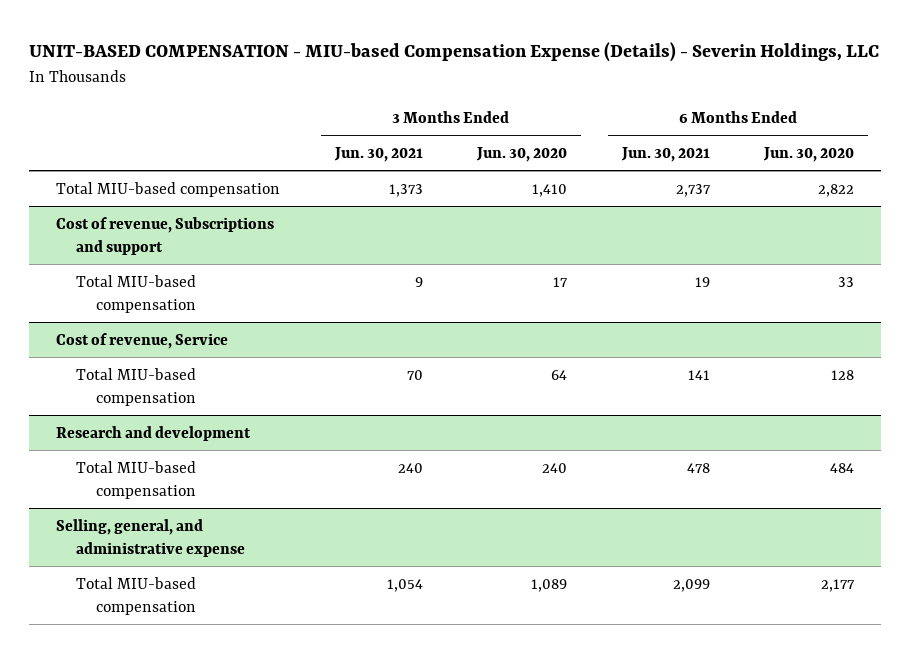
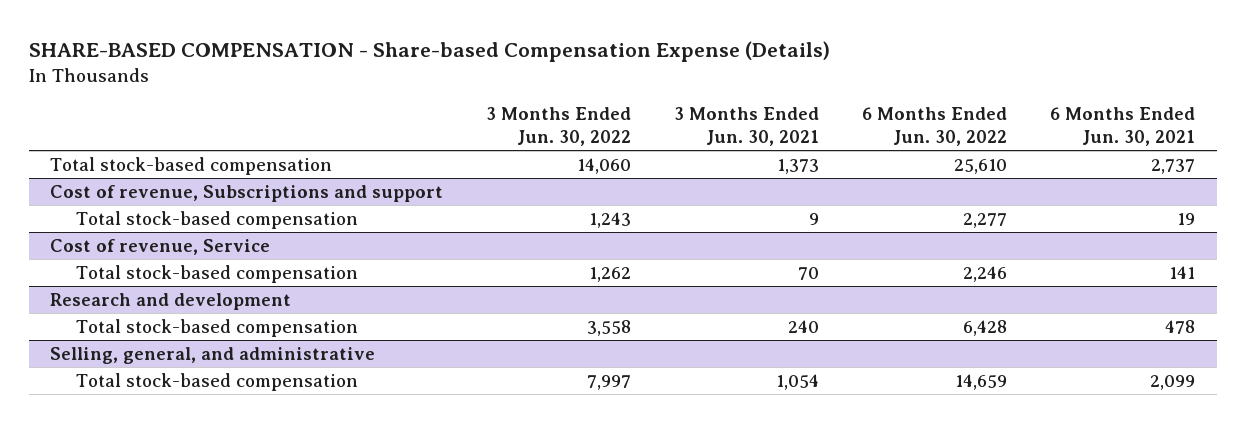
[28,42,879,63] UNIT-BASED COMPENSATION - MIU-based Compensation Expense (Details) - Severin Holdings, LLC -> [28,40,830,62] SHARE-BASED COMPENSATION - Share-based Compensation Expense (Details)
[476,146,568,162] Jun. 30, 2020 -> none
[763,146,855,162] Jun. 30, 2020 -> none
none -> [486,106,632,146] 3 Months Ended Jun. 30, 2022
none -> [862,106,1008,146] 6 Months Ended Jun. 30, 2022
[56,181,281,197] Total MIU-based compensation -> [50,157,333,176] Total stock-based compensation
[76,274,197,313] Total MIU-based compensation -> [75,211,358,230] Total stock-based compensation
[76,367,197,406] Total MIU-based compensation -> [75,265,358,284] Total stock-based compensation
[76,460,197,499] Total MIU-based compensation -> [75,319,358,338] Total stock-based compensation
[56,518,246,557] Selling, general, and administrative expense -> [50,347,376,365] Selling, general, and administrative
[76,576,197,615] Total MIU-based compensation -> [75,373,358,392] Total stock-based compensation

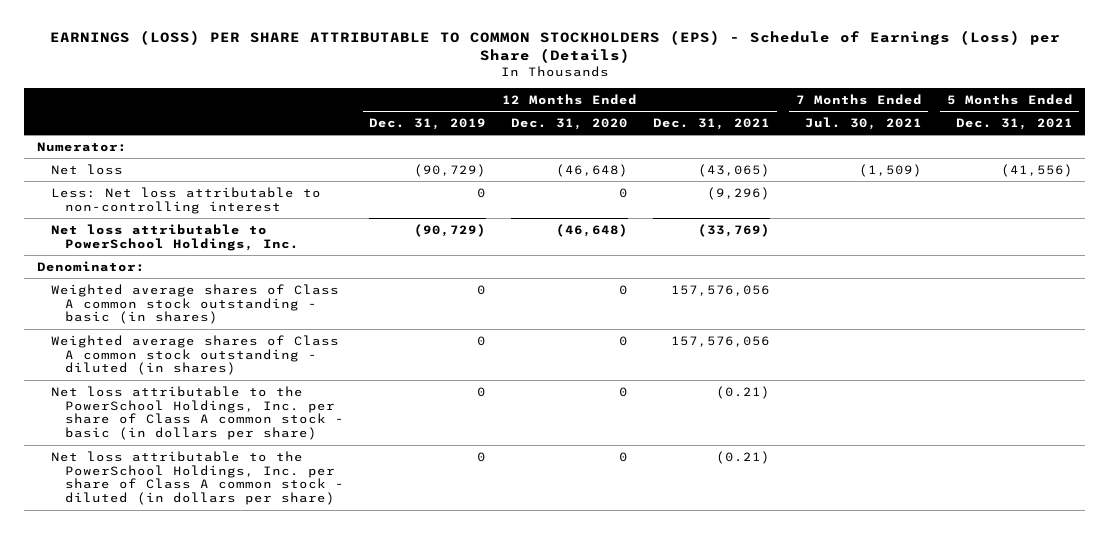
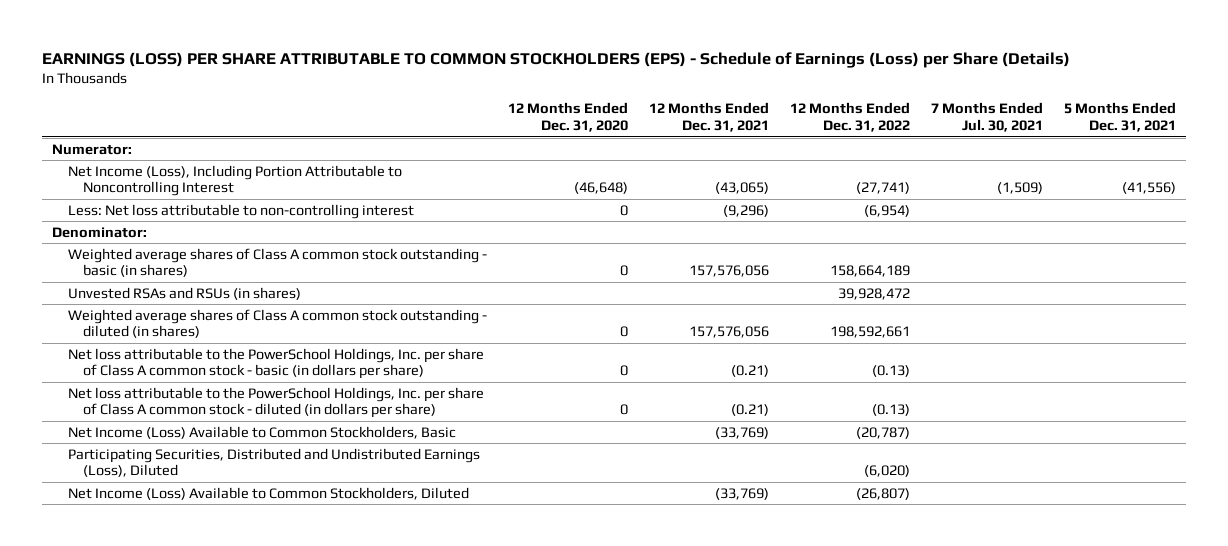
[368,117,486,130] Dec. 31, 2019 -> none
none -> [789,102,910,133] 12 Months Ended Dec. 31, 2022
[50,163,123,175] Net loss -> [67,164,402,197] Net Income (Loss), Including Portion Attributable to Noncontrolling Interest
[50,223,299,251] Net loss attributable to PowerSchool Holdings, Inc. -> none
none -> [67,286,301,300] Unvested RSAs and RSUs (in shares)
none -> [67,425,456,439] Net Income (Loss) Available to Common Stockholders, Basic
none -> [67,447,480,478] Participating Securities, Distributed and Undistributed Earnings (Loss), Diluted
none -> [67,486,469,500] Net Income (Loss) Available to Common Stockholders, Diluted

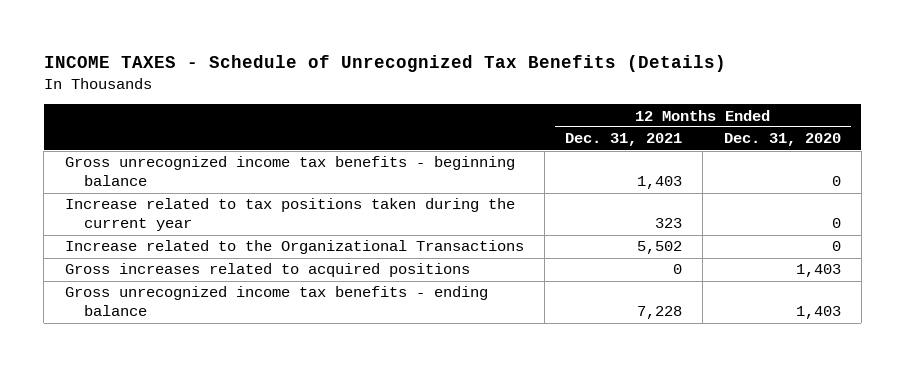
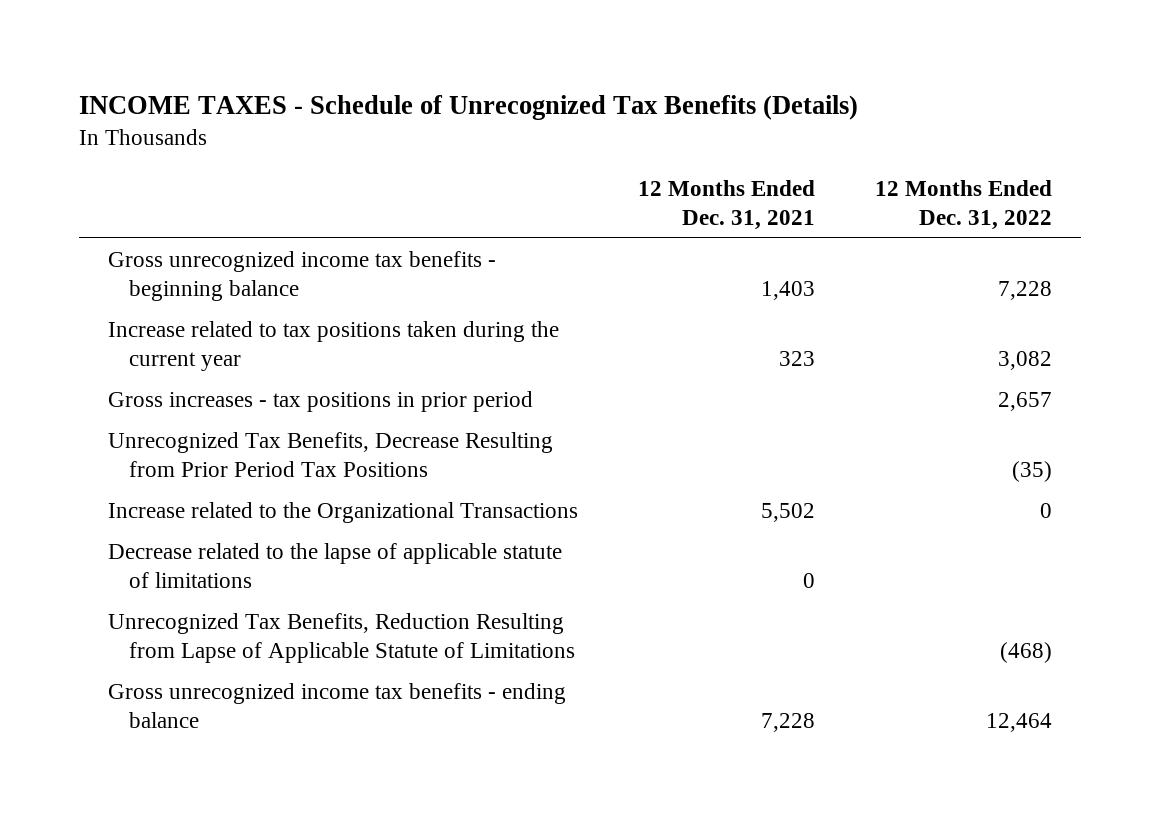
[723,133,841,147] Dec. 31, 2020 -> none
none -> [874,180,1052,230] 12 Months Ended Dec. 31, 2022
none -> [108,390,534,412] Gross increases - tax positions in prior period
none -> [108,431,554,477] Unrecognized Tax Benefits, Decrease Resulting from Prior Period Tax Positions
[64,263,470,278] Gross increases related to acquired positions -> [108,542,563,588] Decrease related to the lapse of applicable statute of limitations
none -> [108,612,576,663] Unrecognized Tax Benefits, Reduction Resulting from Lapse of Applicable Statute of Limitations

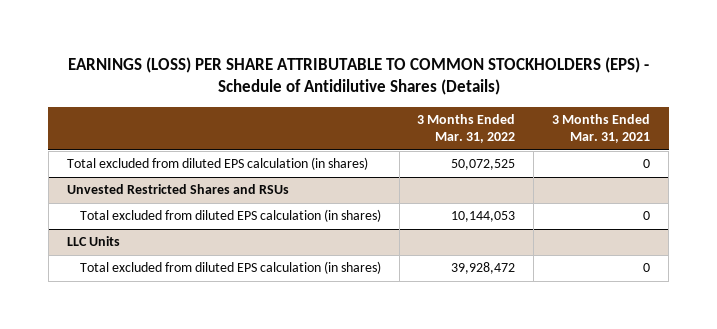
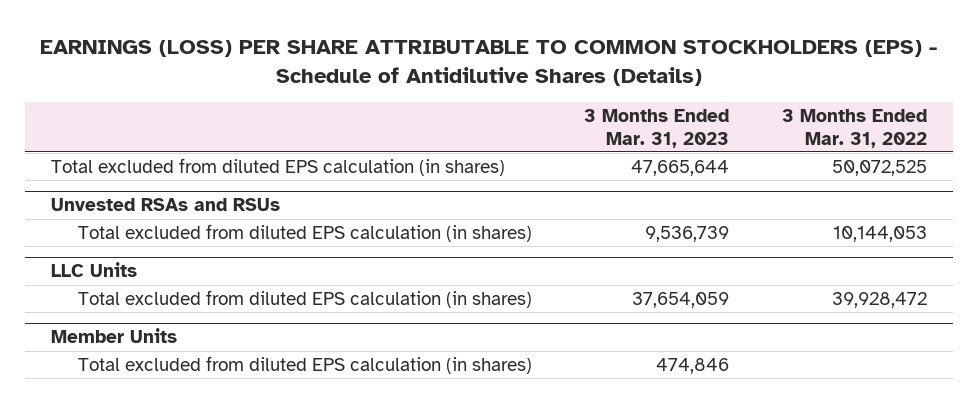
[552,114,651,144] 3 Months Ended Mar. 31, 2021 -> none
none -> [584,109,730,148] 3 Months Ended Mar. 31, 2023
[66,184,289,195] Unvested Restricted Shares and RSUs -> [51,198,281,212] Unvested RSAs and RSUs
none -> [51,328,178,344] Member Units
none -> [77,356,532,375] Total excluded from diluted EPS calculation (in shares)

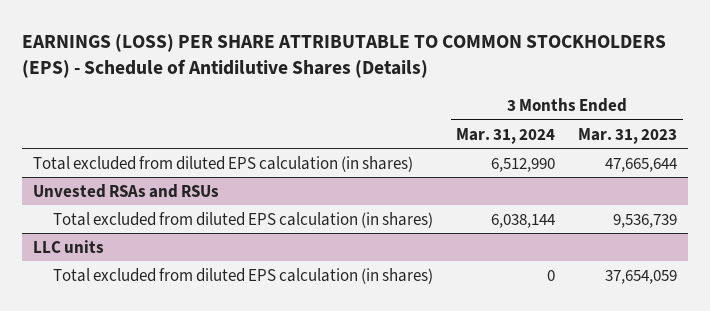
[782,109,928,148] 3 Months Ended Mar. 31, 2022 -> none
none -> [456,127,556,144] Mar. 31, 2024
[51,262,138,278] LLC Units -> [32,239,104,253] LLC units
[51,328,178,344] Member Units -> none
[77,356,532,375] Total excluded from diluted EPS calculation (in shares) -> none

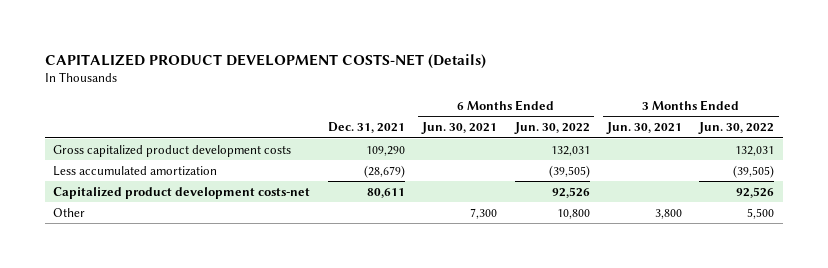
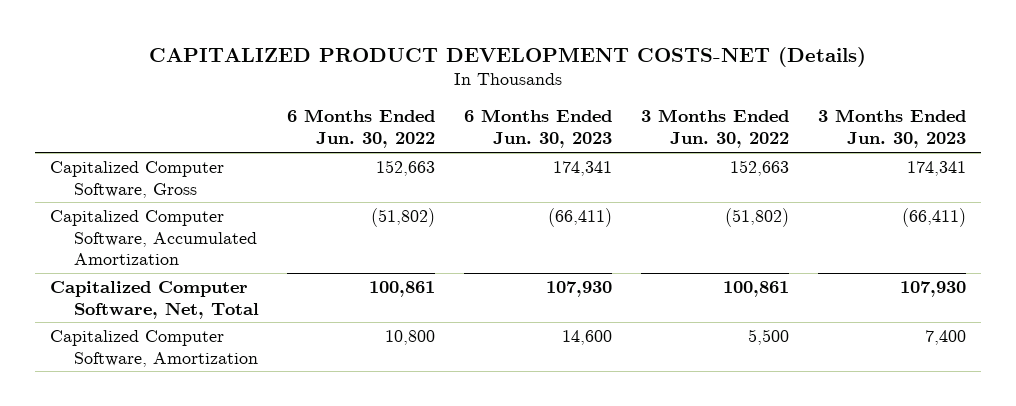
[327,122,405,134] Dec. 31, 2021 -> none
[421,122,498,135] Jun. 30, 2021 -> none
[606,122,683,135] Jun. 30, 2021 -> none
none -> [464,109,613,149] 6 Months Ended Jun. 30, 2023
none -> [818,109,967,149] 3 Months Ended Jun. 30, 2023
[53,144,292,157] Gross capitalized product development costs -> [49,160,224,198] Capitalized Computer Software, Gross
[550,145,590,156] 132,031 -> [376,159,436,176] 152,663
[735,145,775,156] 132,031 -> [730,159,790,176] 152,663
[53,165,218,176] Less accumulated amortization -> [49,209,257,266] Capitalized Computer Software, Accumulated Amortization
[548,164,590,178] (39,505) -> [371,207,436,227] (51,802)
[733,164,775,178] (39,505) -> [725,207,790,227] (51,802)
[53,186,311,199] Capitalized product development costs-net -> [49,280,259,319] Capitalized Computer Software, Net, Total
[551,186,590,198] 92,526 -> [369,280,436,297] 100,861
[736,186,775,198] 92,526 -> [723,280,790,297] 100,861
[53,207,86,217] Other -> [49,329,258,367] Capitalized Computer Software, Amortization

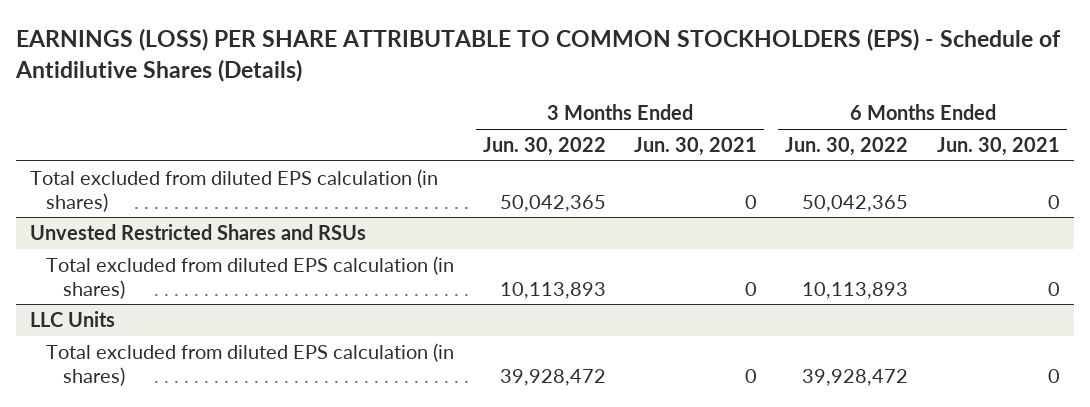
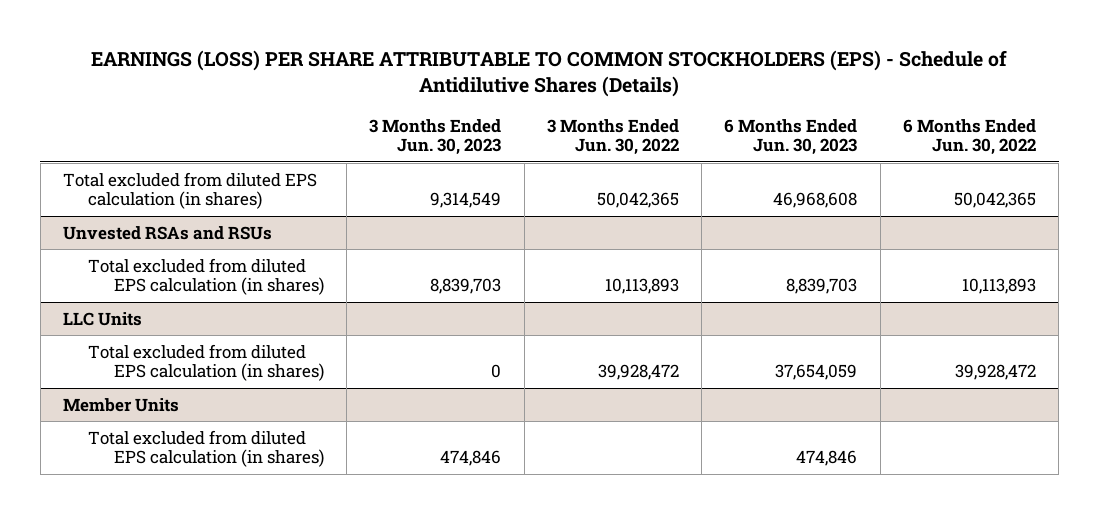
[634,137,758,157] Jun. 30, 2021 -> none
[936,137,1060,157] Jun. 30, 2021 -> none
none -> [369,118,502,156] 3 Months Ended Jun. 30, 2023
none -> [724,118,858,156] 6 Months Ended Jun. 30, 2023
[30,223,367,240] Unvested Restricted Shares and RSUs -> [62,225,272,240] Unvested RSAs and RSUs
none -> [62,397,179,412] Member Units
none -> [88,429,324,468] Total excluded from diluted EPS calculation (in shares)

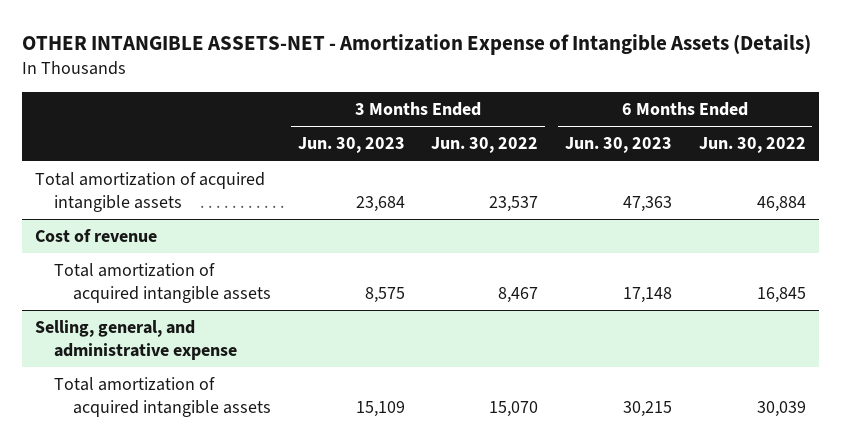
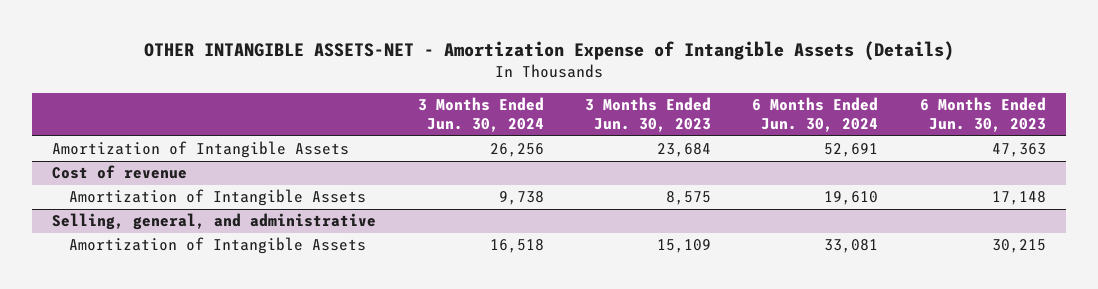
[431,137,539,154] Jun. 30, 2022 -> none
[698,137,806,154] Jun. 30, 2022 -> none
none -> [417,97,544,133] 3 Months Ended Jun. 30, 2024
none -> [752,97,879,133] 6 Months Ended Jun. 30, 2024
[34,172,265,212] Total amortization of acquired intangible assets -> [52,141,350,159] Amortization of Intangible Assets
[54,263,272,303] Total amortization of acquired intangible assets -> [68,189,366,207] Amortization of Intangible Assets
[34,320,238,360] Selling, general, and administrative expense -> [52,213,377,231] Selling, general, and administrative
[54,377,272,417] Total amortization of acquired intangible assets -> [68,237,366,255] Amortization of Intangible Assets

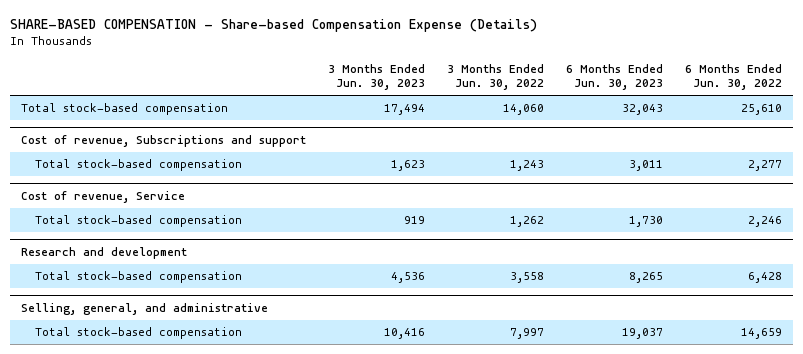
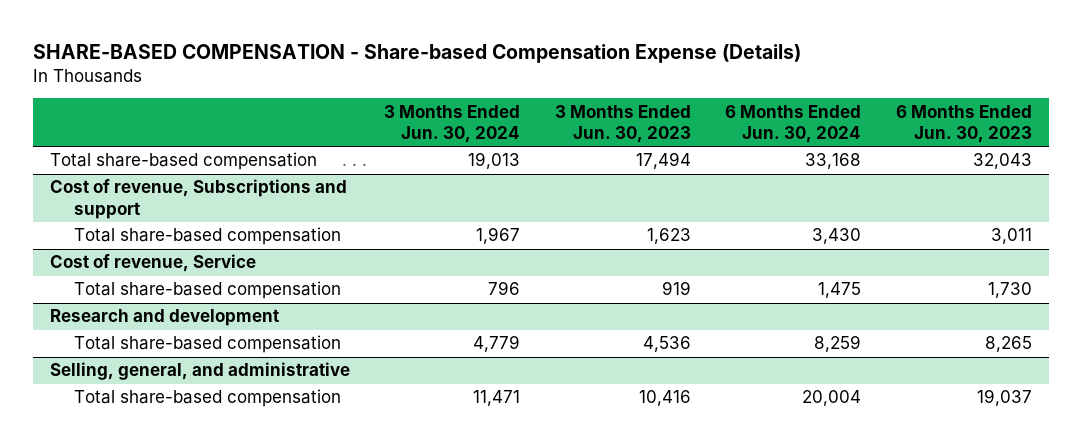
[447,63,545,91] 3 Months Ended Jun. 30, 2022 -> none
[684,63,782,91] 6 Months Ended Jun. 30, 2022 -> none
none -> [384,104,521,144] 3 Months Ended Jun. 30, 2024
none -> [725,104,862,144] 6 Months Ended Jun. 30, 2024
[21,103,229,116] Total stock-based compensation -> [49,152,317,171] Total share-based compensation
[34,159,242,172] Total stock-based compensation -> [73,227,341,246] Total share-based compensation
[34,215,242,228] Total stock-based compensation -> [73,281,341,300] Total share-based compensation
[34,271,242,284] Total stock-based compensation -> [73,335,341,354] Total share-based compensation
[34,327,242,340] Total stock-based compensation -> [73,389,341,408] Total share-based compensation

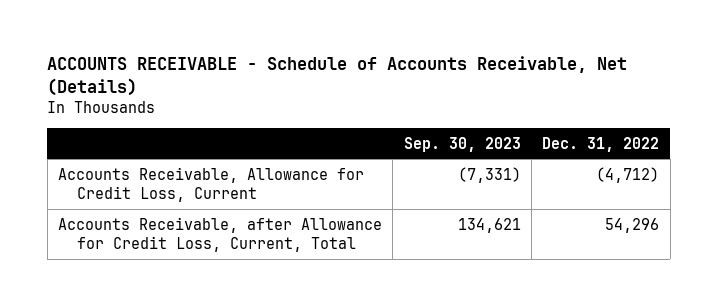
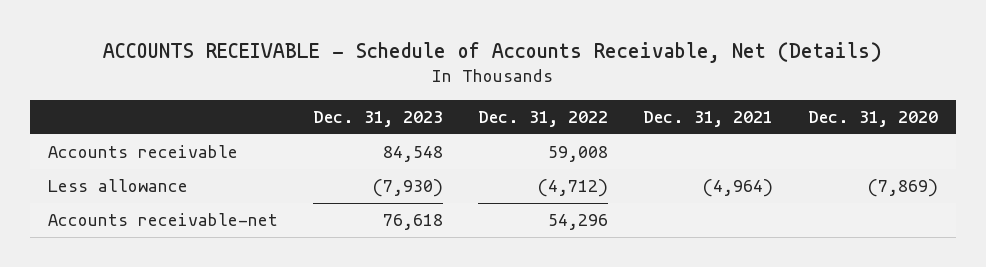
[403,136,521,152] Sep. 30, 2023 -> none
none -> [312,111,443,128] Dec. 31, 2023
none -> [643,111,774,128] Dec. 31, 2021
none -> [808,111,939,128] Dec. 31, 2020
none -> [47,145,238,159] Accounts receivable
[57,166,364,202] Accounts Receivable, Allowance for Credit Loss, Current -> [47,179,188,193] Less allowance
[57,216,382,252] Accounts Receivable, after Allowance for Credit Loss, Current, Total -> [47,213,278,227] Accounts receivable-net

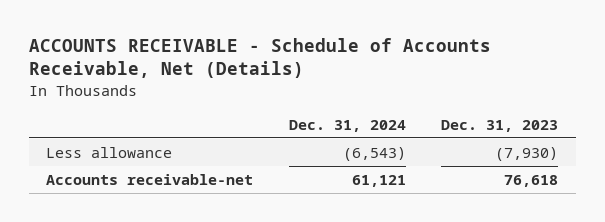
[477,111,608,128] Dec. 31, 2022 -> none
[643,111,774,128] Dec. 31, 2021 -> none
[808,111,939,128] Dec. 31, 2020 -> none
none -> [288,119,406,132] Dec. 31, 2024
[47,145,238,159] Accounts receivable -> none

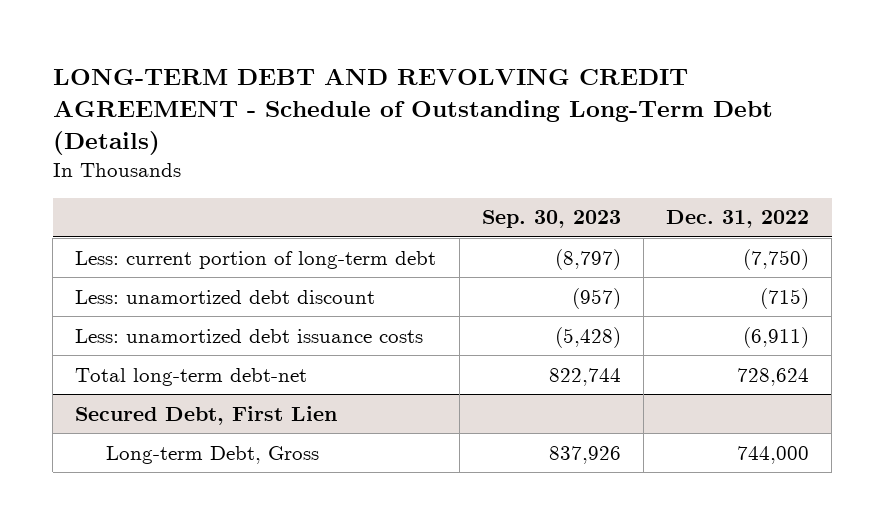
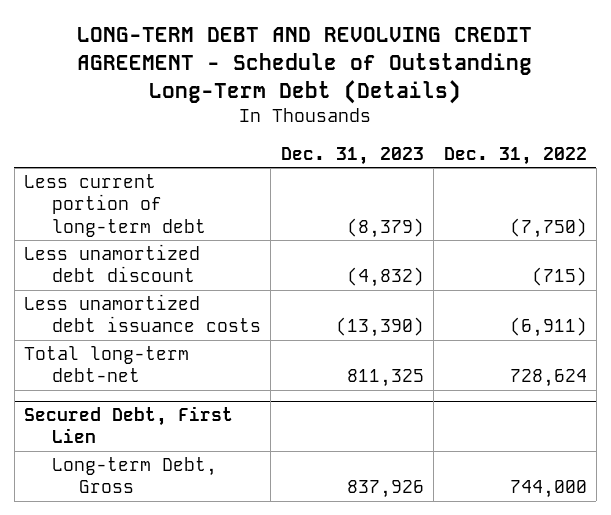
[481,210,621,229] Sep. 30, 2023 -> none
none -> [280,146,424,165] Dec. 31, 2023
[75,250,437,269] Less: current portion of long-term debt -> [24,173,206,237] Less current portion of long-term debt
[75,289,376,304] Less: unamortized debt discount -> [24,243,201,283] Less unamortized debt discount
[75,328,424,343] Less: unamortized debt issuance costs -> [24,293,261,333] Less unamortized debt issuance costs

